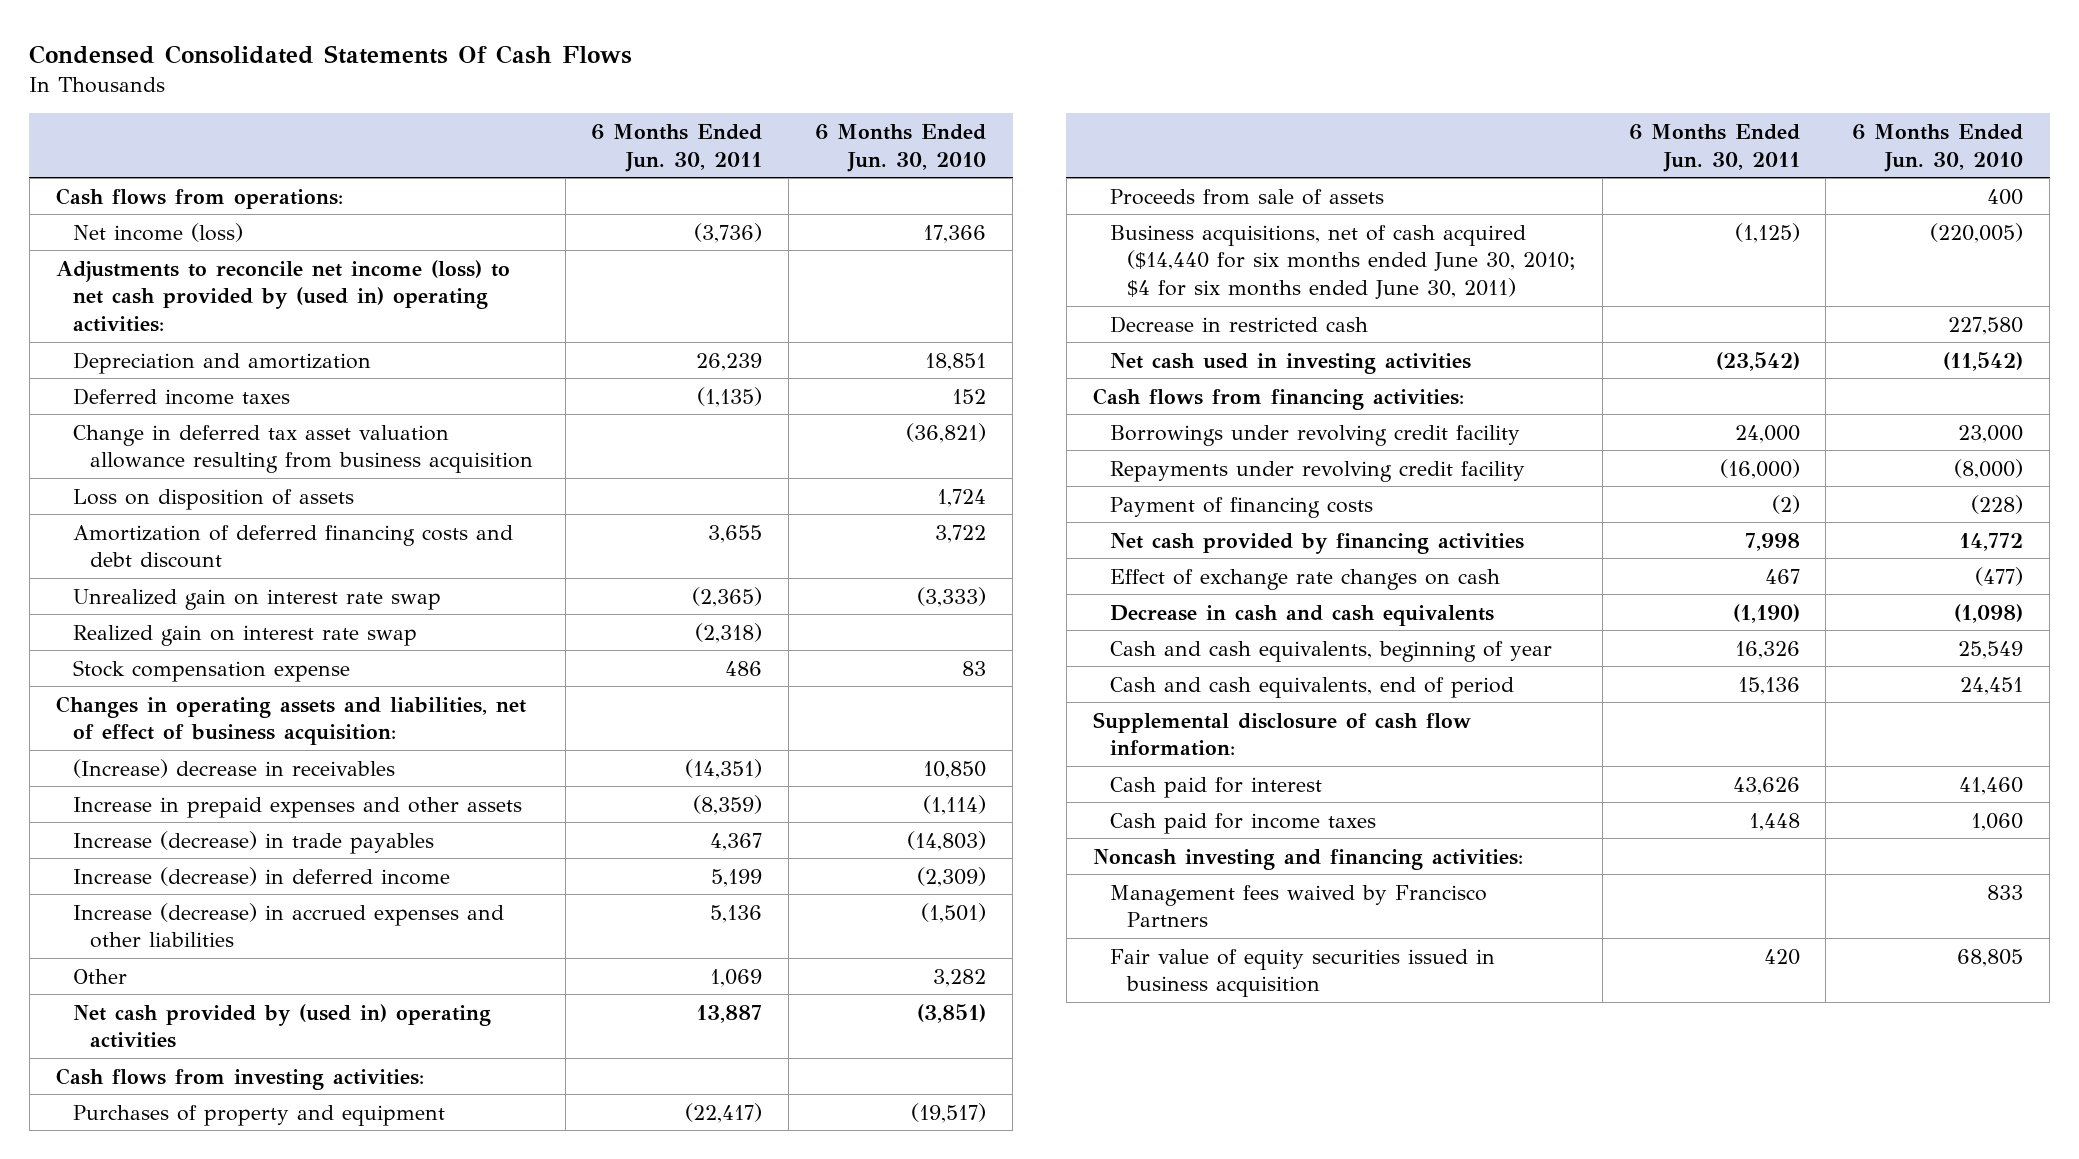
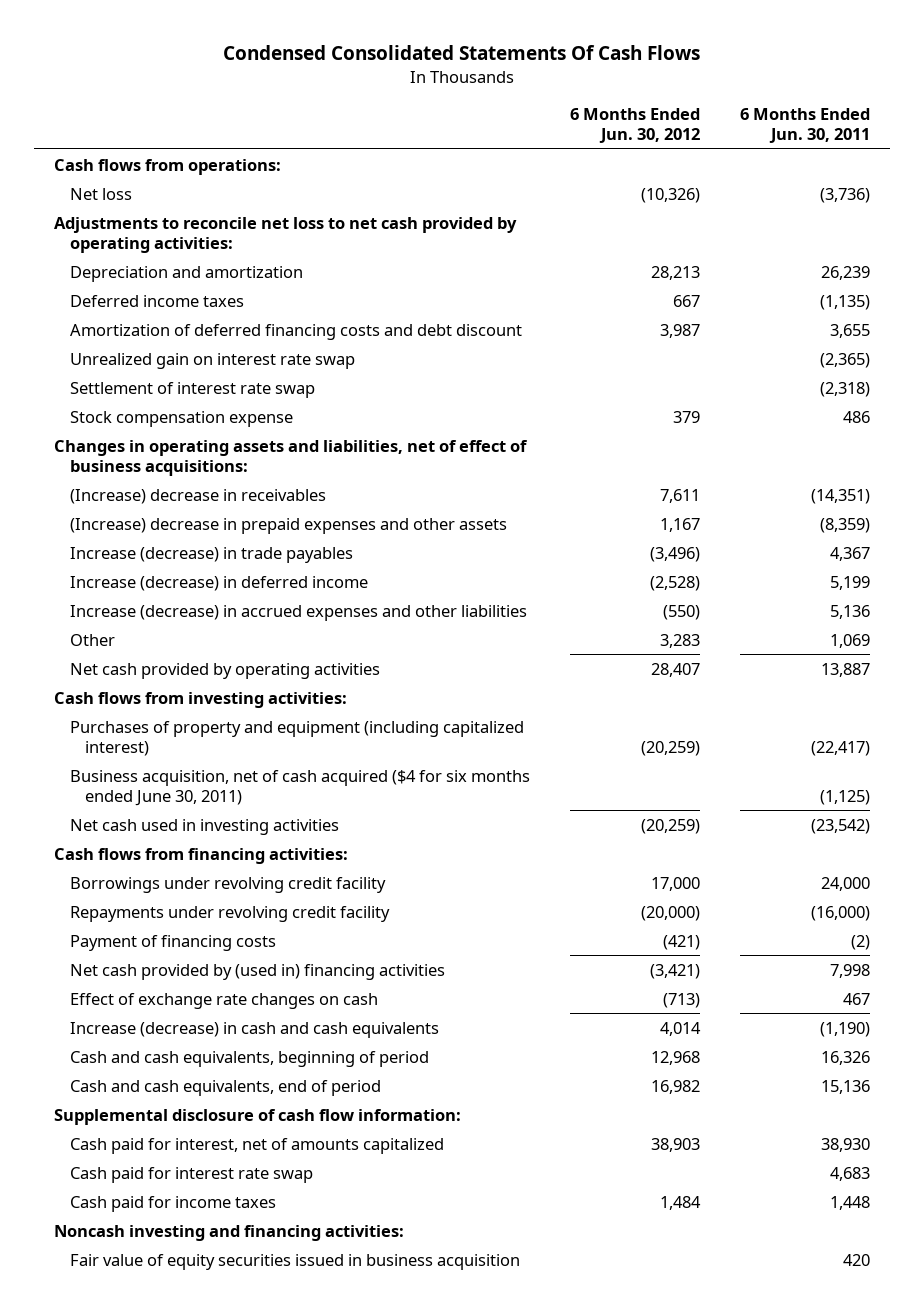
[815,123,987,172] 6 Months Ended Jun. 30, 2010 -> none
none -> [569,108,700,143] 6 Months Ended Jun. 30, 2012
[72,222,243,242] Net income (loss) -> [69,187,132,200] Net loss
[55,259,510,333] Adjustments to reconcile net income (loss) to net cash provided by (used in) operating activities: -> [54,216,518,253] Adjustments to reconcile net loss to net cash provided by operating activities:
[72,424,533,474] Change in deferred tax asset valuation allowance resulting from business acquisition -> none
[72,488,354,510] Loss on disposition of assets -> none
[72,624,417,646] Realized gain on interest rate swap -> [69,381,315,398] Settlement of interest rate swap
[55,695,526,746] Changes in operating assets and liabilities, net of effect of business acquisition: -> [54,439,529,476] Changes in operating assets and liabilities, net of effect of business acquisitions:
[72,796,522,818] Increase in prepaid expenses and other assets -> [69,517,507,534] (Increase) decrease in prepaid expenses and other assets
[72,1003,491,1049] Net cash provided by (used in) operating activities -> [69,662,380,679] Net cash provided by operating activities
[1109,188,1384,205] Proceeds from sale of assets -> none
[1109,315,1368,333] Decrease in restricted cash -> none
[72,1104,445,1126] Purchases of property and equipment -> [69,720,524,756] Purchases of property and equipment (including capitalized interest)
[1109,224,1576,300] Business acquisitions, net of cash acquired ($14,440 for six months ended June 30, 2010; $4 for six months ended June 30, 2011) -> [69,769,530,806] Business acquisition, net of cash acquired ($4 for six months ended June 30, 2011)
[1109,532,1524,554] Net cash provided by financing activities -> [69,963,445,980] Net cash provided by (used in) financing activities
[1109,604,1494,626] Decrease in cash and cash equivalents -> [69,1021,439,1038] Increase (decrease) in cash and cash equivalents
[1109,640,1552,662] Cash and cash equivalents, beginning of year -> [69,1050,429,1067] Cash and cash equivalents, beginning of period
[1109,776,1322,798] Cash paid for interest -> [69,1137,444,1154] Cash paid for interest, net of amounts capitalized
[1732,776,1800,795] 43,626 -> [821,1137,871,1152] 38,930
none -> [69,1166,313,1183] Cash paid for interest rate swap
[1109,884,1487,928] Management fees waived by Francisco Partners -> none

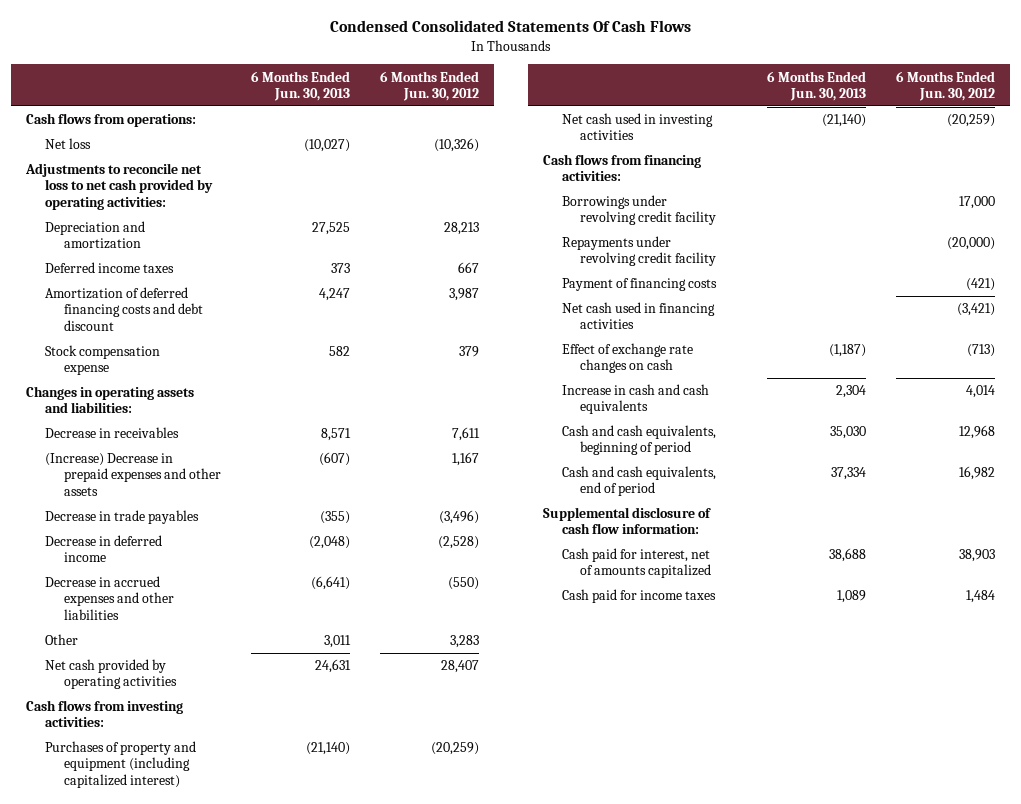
[740,108,871,143] 6 Months Ended Jun. 30, 2011 -> none
none -> [250,70,350,101] 6 Months Ended Jun. 30, 2013
[69,352,355,369] Unrealized gain on interest rate swap -> none
[69,381,315,398] Settlement of interest rate swap -> none
[54,439,529,476] Changes in operating assets and liabilities, net of effect of business acquisitions: -> [26,386,195,414] Changes in operating assets and liabilities:
[69,488,326,504] (Increase) decrease in receivables -> [44,427,179,439] Decrease in receivables
[69,517,507,534] (Increase) decrease in prepaid expenses and other assets -> [44,453,221,496] (Increase) Decrease in prepaid expenses and other assets
[69,546,353,563] Increase (decrease) in trade payables -> [44,510,199,525] Decrease in trade payables
[69,575,368,591] Increase (decrease) in deferred income -> [44,535,162,563] Decrease in deferred income
[69,604,527,621] Increase (decrease) in accrued expenses and other liabilities -> [44,576,174,620] Decrease in accrued expenses and other liabilities
[69,769,530,806] Business acquisition, net of cash acquired ($4 for six months ended June 30, 2011) -> none
[69,963,445,980] Net cash provided by (used in) financing activities -> [561,302,715,330] Net cash used in financing activities
[69,1021,439,1038] Increase (decrease) in cash and cash equivalents -> [561,384,709,415] Increase in cash and cash equivalents
[69,1166,313,1183] Cash paid for interest rate swap -> none
[54,1224,405,1241] Noncash investing and financing activities: -> none
[69,1253,520,1270] Fair value of equity securities issued in business acquisition -> none

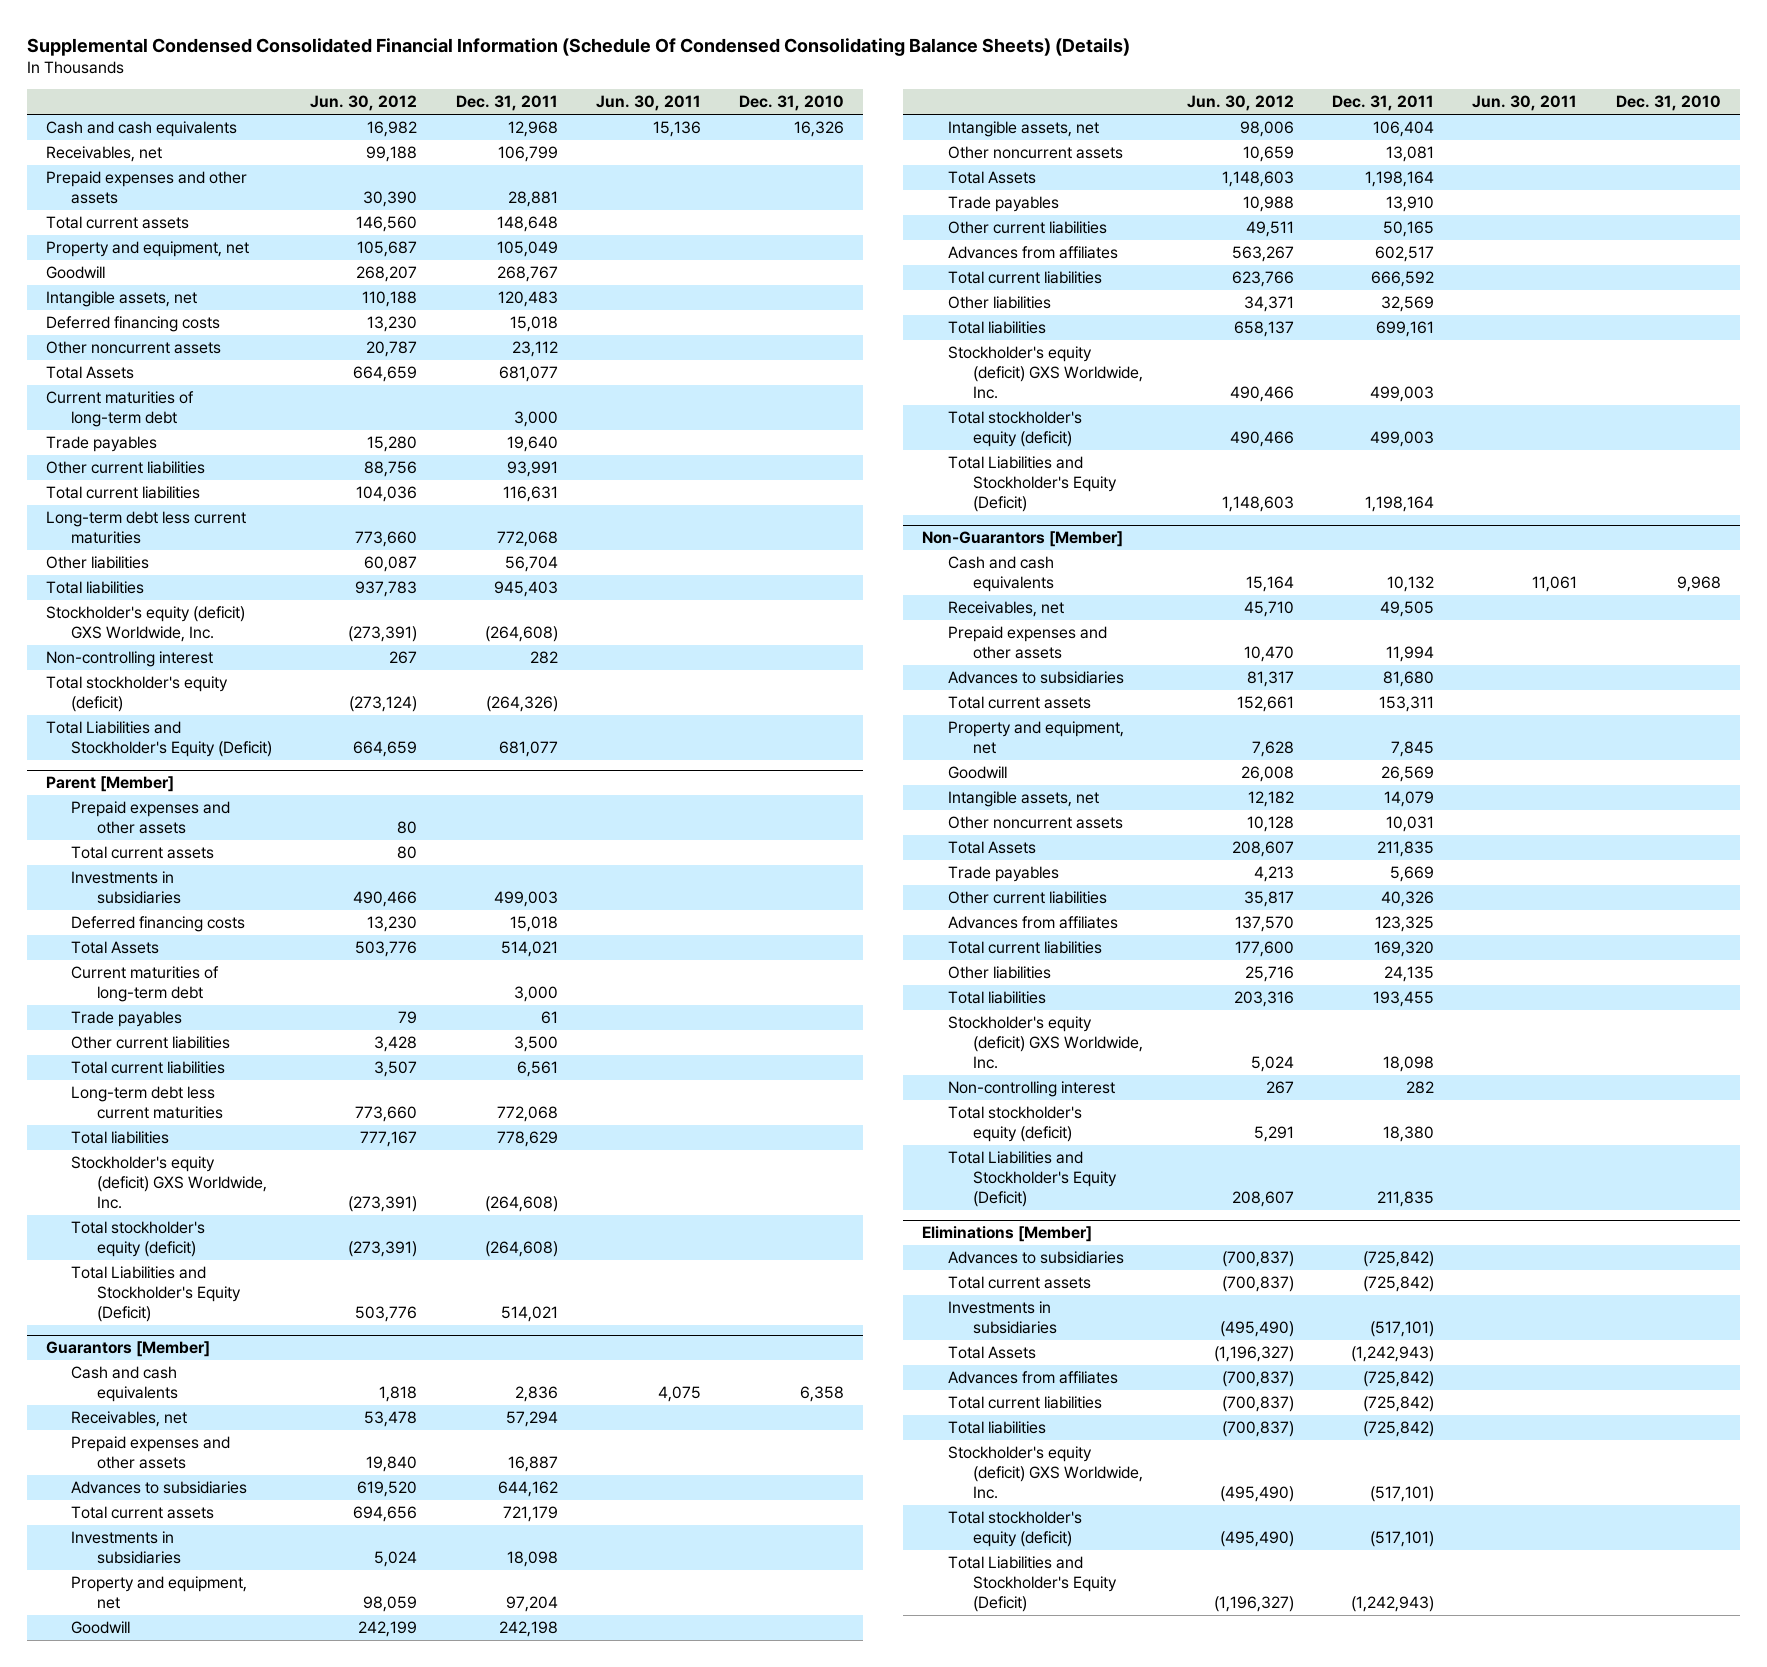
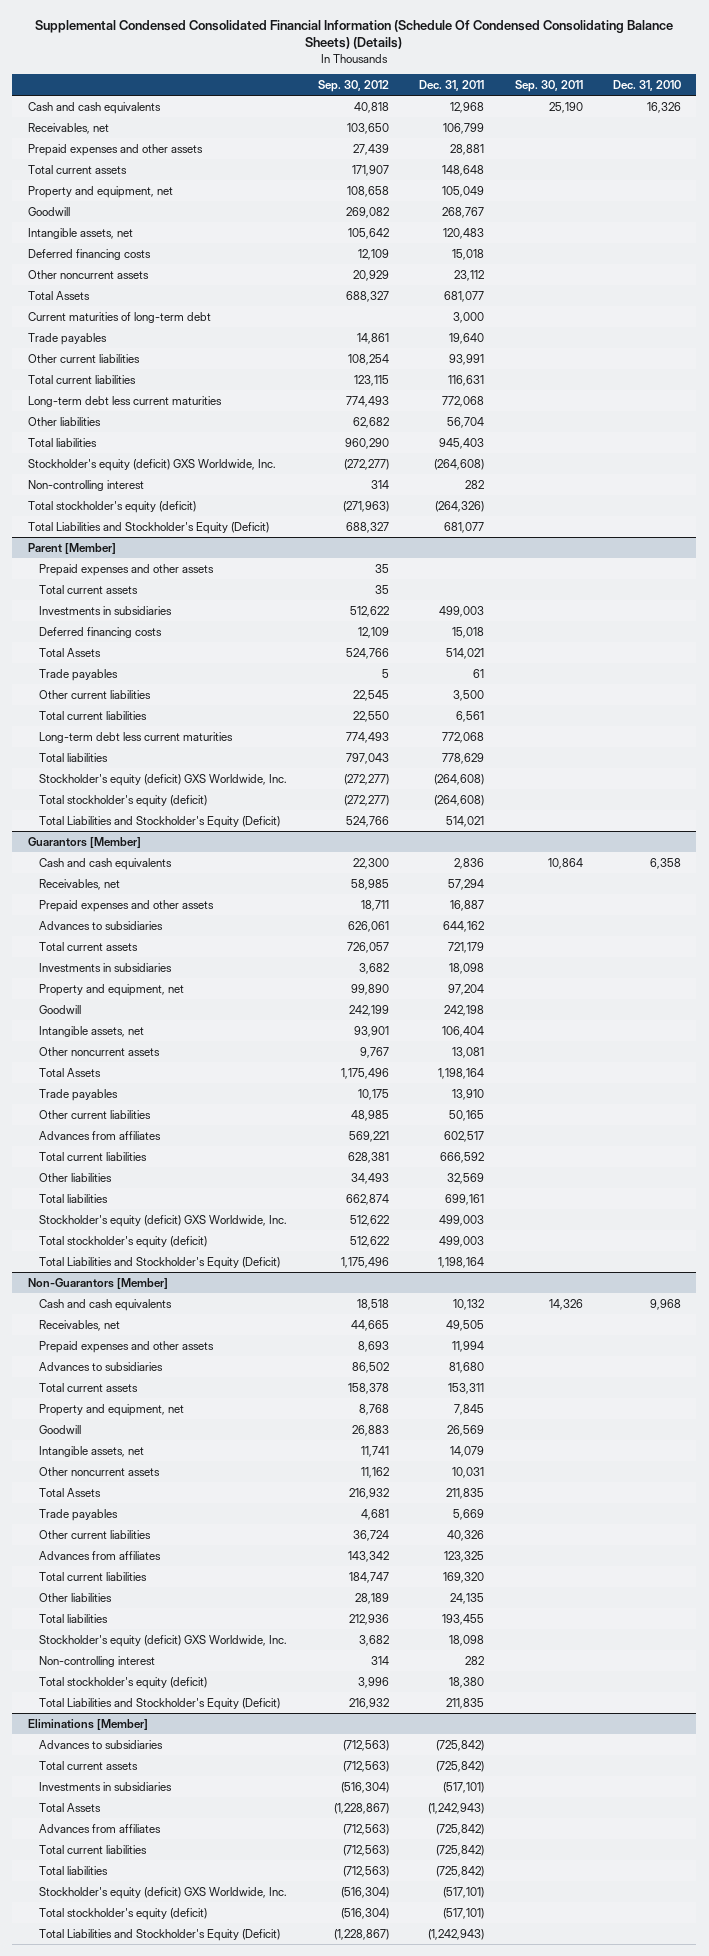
[310,95,418,112] Jun. 30, 2012 -> none
[595,95,701,112] Jun. 30, 2011 -> none
none -> [317,79,389,92] Sep. 30, 2012
none -> [514,79,583,92] Sep. 30, 2011
[71,966,220,1003] Current maturities of long-term debt -> none

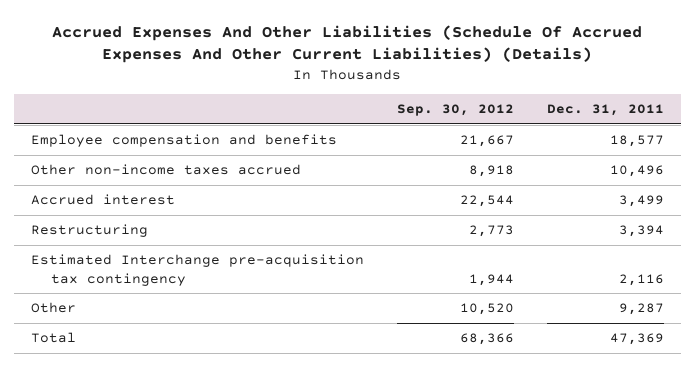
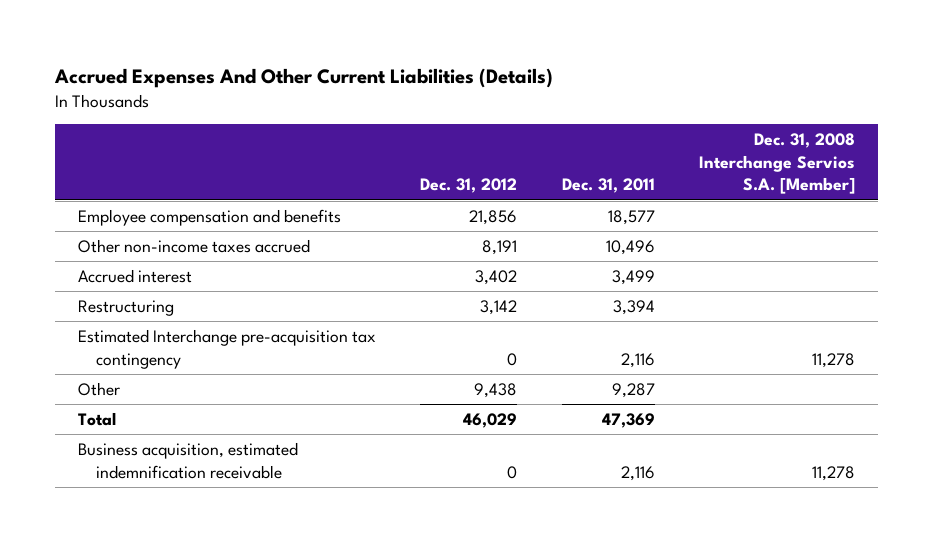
[52,24,643,64] Accrued Expenses And Other Liabilities (Schedule Of Accrued Expenses And Other Current Liabilities) (Details) -> [54,67,554,88] Accrued Expenses And Other Current Liabilities (Details)
[396,104,514,117] Sep. 30, 2012 -> none
none -> [420,178,518,194] Dec. 31, 2012
none -> [699,133,856,195] Dec. 31, 2008 Interchange Servios S.A. [Member]
none -> [77,442,298,479] Business acquisition, estimated indemnification receivable

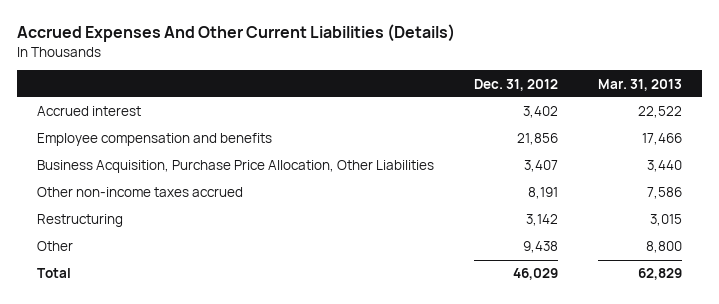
[561,178,655,194] Dec. 31, 2011 -> none
[699,133,856,195] Dec. 31, 2008 Interchange Servios S.A. [Member] -> none
none -> [598,78,683,91] Mar. 31, 2013
[77,269,192,284] Accrued interest -> [36,106,141,117] Accrued interest
none -> [36,160,434,174] Business Acquisition, Purchase Price Allocation, Other Liabilities
[77,329,376,369] Estimated Interchange pre-acquisition tax contingency -> none
[77,442,298,479] Business acquisition, estimated indemnification receivable -> none

